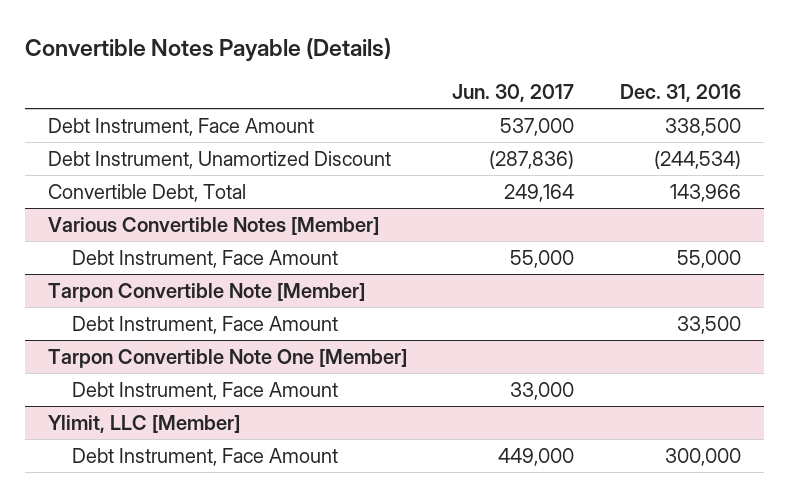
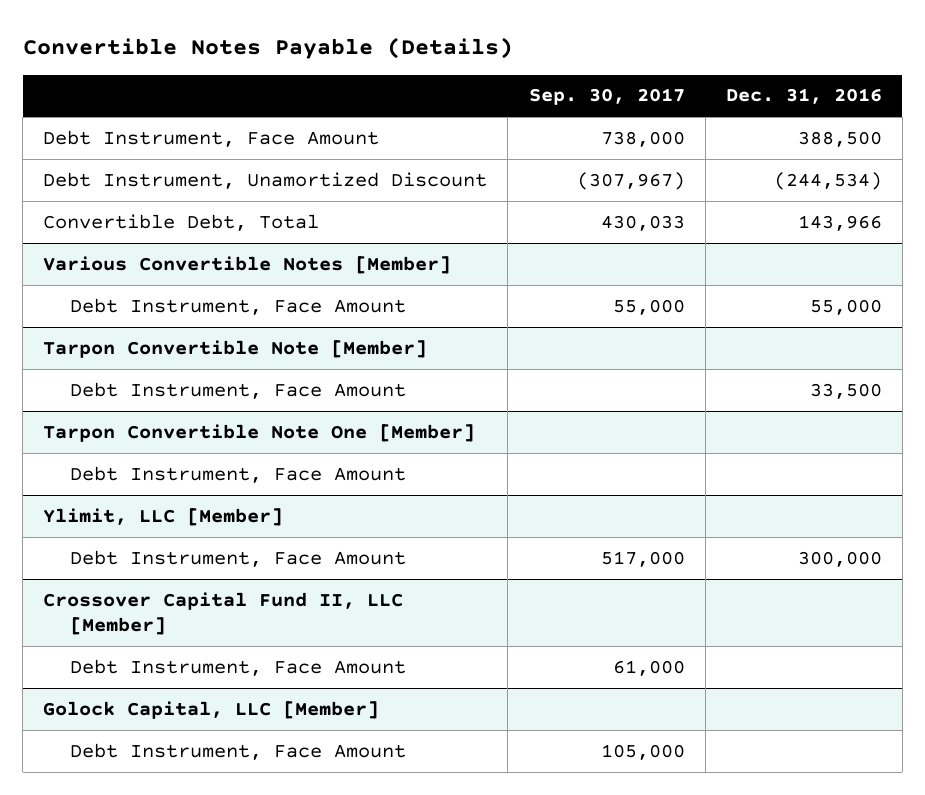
[452,84,575,103] Jun. 30, 2017 -> none
none -> [528,88,685,106] Sep. 30, 2017
[664,117,741,136] 338,500 -> [797,130,882,147] 388,500
none -> [43,591,404,636] Crossover Capital Fund II, LLC [Member]
none -> [69,658,406,676] Debt Instrument, Face Amount
none -> [43,700,380,719] Golock Capital, LLC [Member]
none -> [69,742,406,760] Debt Instrument, Face Amount

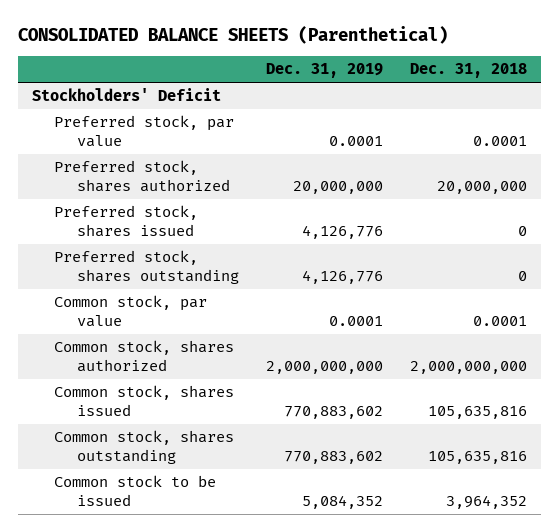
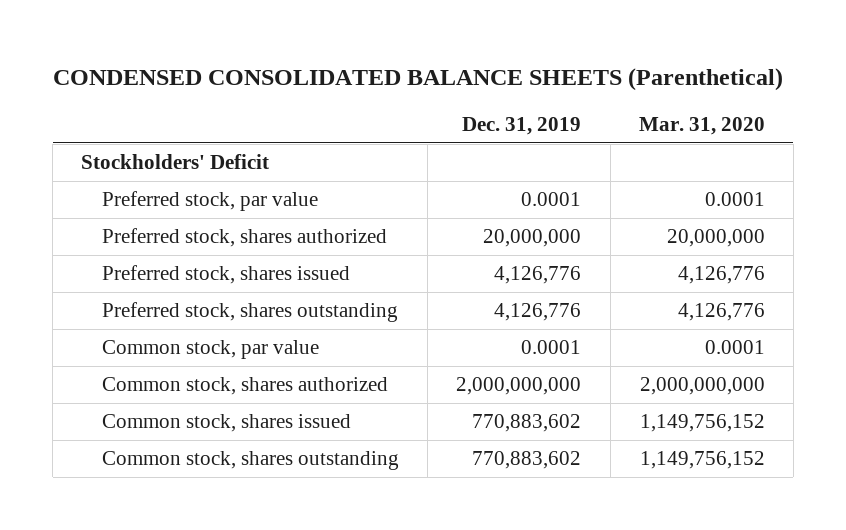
[18,26,449,45] CONSOLIDATED BALANCE SHEETS (Parenthetical) -> [52,67,783,91] CONDENSED CONSOLIDATED BALANCE SHEETS (Parenthetical)
[410,63,528,79] Dec. 31, 2018 -> none
none -> [638,117,765,136] Mar. 31, 2020
[54,475,217,506] Common stock to be issued -> none

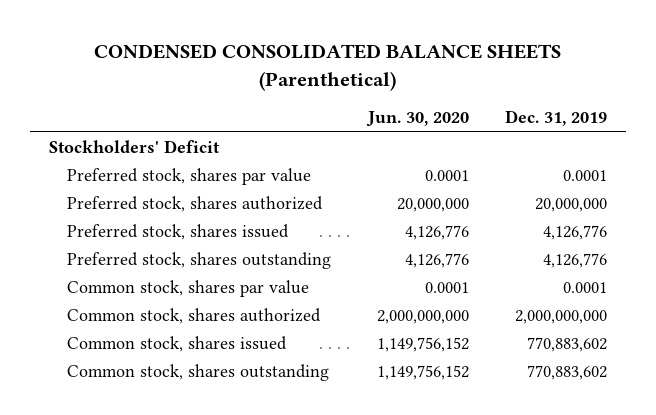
[638,117,765,136] Mar. 31, 2020 -> none
none -> [365,111,469,128] Jun. 30, 2020
[102,191,319,212] Preferred stock, par value -> [67,167,312,185] Preferred stock, shares par value
[102,340,320,360] Common stock, par value -> [67,279,310,297] Common stock, shares par value

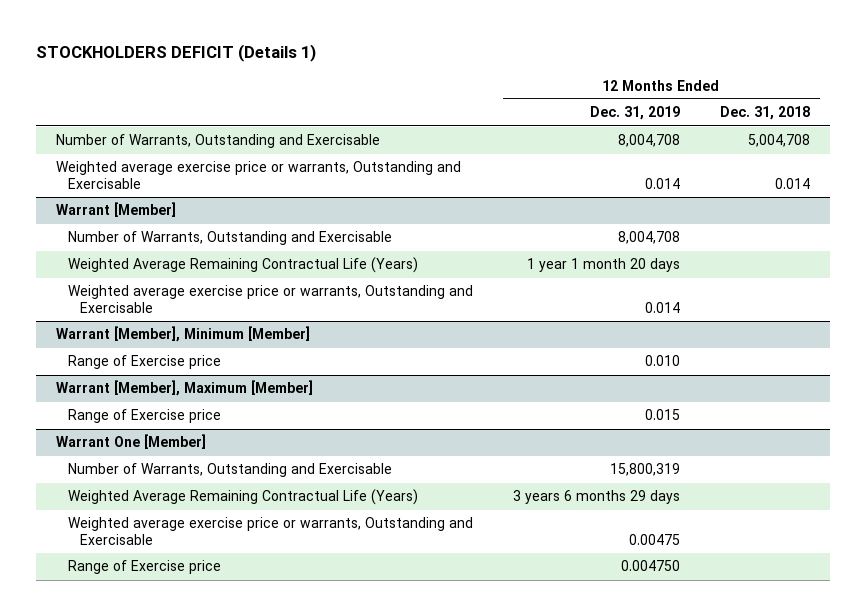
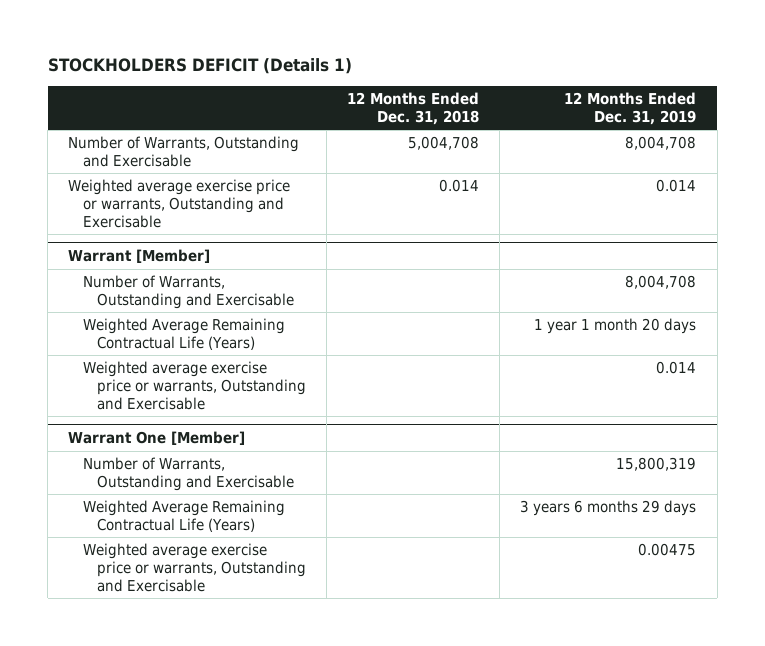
[56,326,311,343] Warrant [Member], Minimum [Member] -> none
[67,355,221,370] Range of Exercise price -> none
[56,380,314,397] Warrant [Member], Maximum [Member] -> none
[67,409,221,424] Range of Exercise price -> none
[67,560,221,575] Range of Exercise price -> none

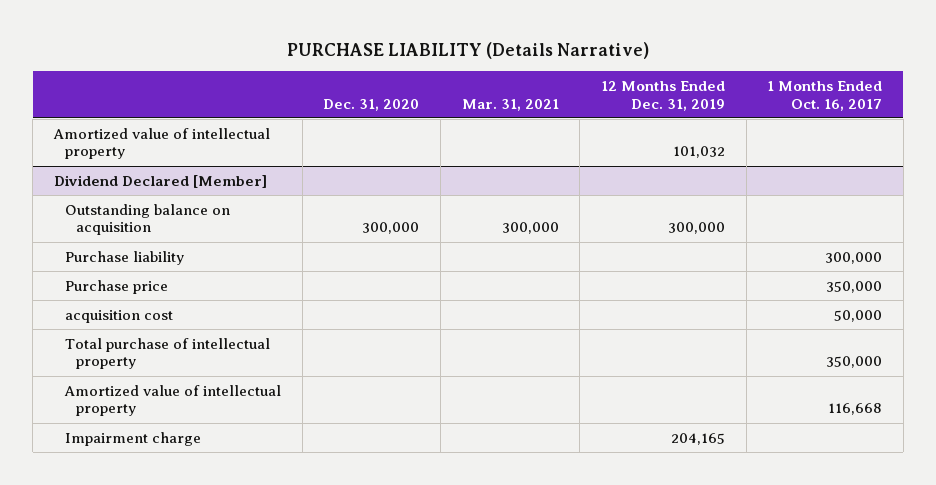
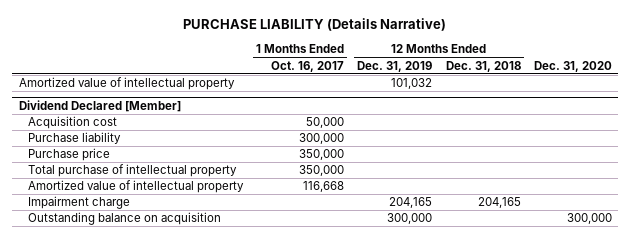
[461,98,559,111] Mar. 31, 2021 -> none
none -> [445,60,521,72] Dec. 31, 2018
none -> [27,116,117,130] Acquisition cost
[64,309,173,323] acquisition cost -> none
[64,203,230,236] Outstanding balance on acquisition -> [27,212,221,226] Outstanding balance on acquisition

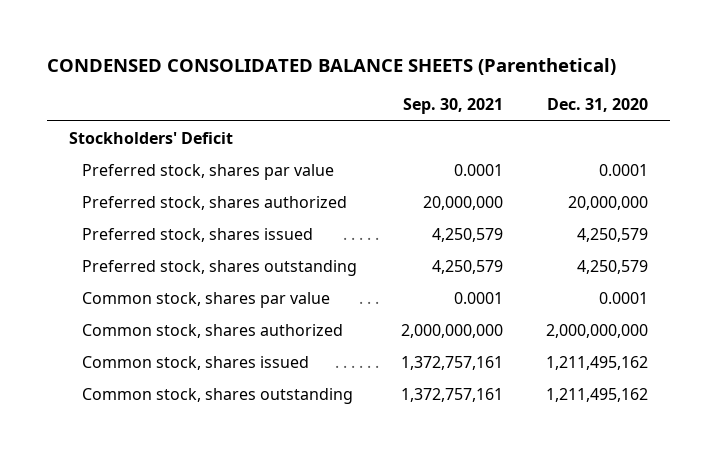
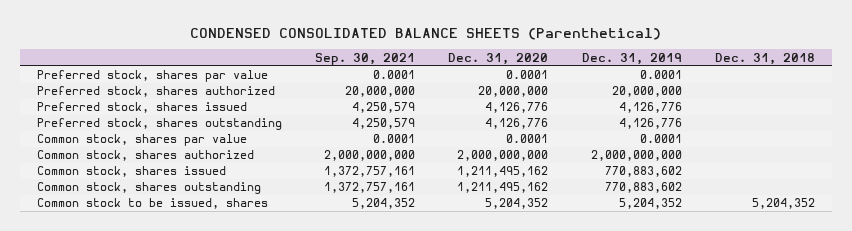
none -> [581,52,682,65] Dec. 31, 2019
none -> [714,52,815,65] Dec. 31, 2018
[69,131,234,144] Stockholders' Deficit -> none
[577,227,649,242] 4,250,579 -> [485,102,549,114] 4,126,776
[577,259,649,274] 4,250,579 -> [485,118,549,130] 4,126,776
none -> [37,198,269,210] Common stock to be issued, shares

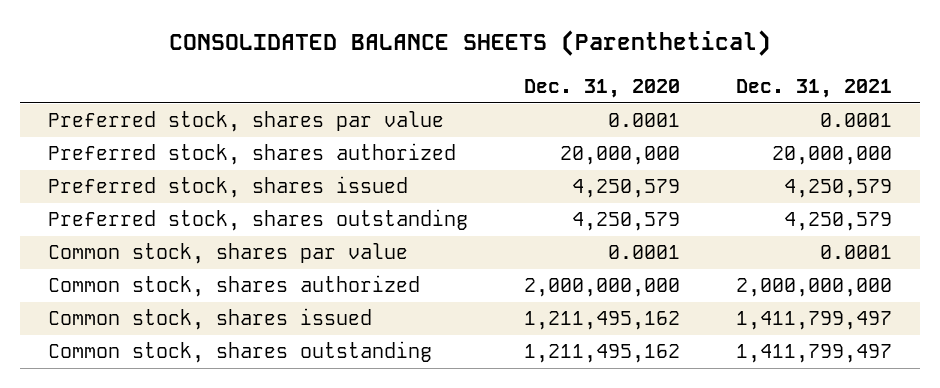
[189,27,661,40] CONDENSED CONSOLIDATED BALANCE SHEETS (Parenthetical) -> [168,30,771,57] CONSOLIDATED BALANCE SHEETS (Parenthetical)
[315,52,416,65] Sep. 30, 2021 -> none
[581,52,682,65] Dec. 31, 2019 -> none
[714,52,815,65] Dec. 31, 2018 -> none
none -> [735,79,892,99] Dec. 31, 2021
[485,102,549,114] 4,126,776 -> [571,179,680,199] 4,250,579
[485,118,549,130] 4,126,776 -> [571,212,680,232] 4,250,579
[37,198,269,210] Common stock to be issued, shares -> none

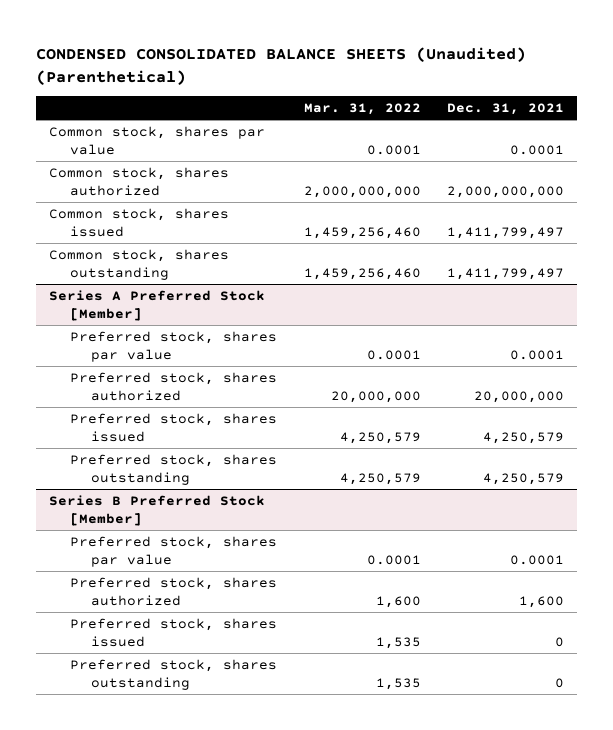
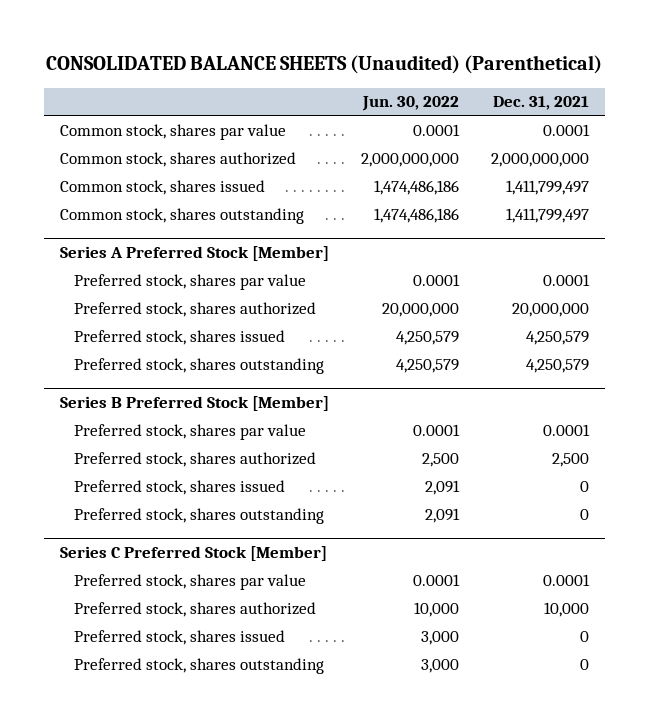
[36,46,527,85] CONDENSED CONSOLIDATED BALANCE SHEETS (Unaudited) (Parenthetical) -> [46,55,603,75] CONSOLIDATED BALANCE SHEETS (Unaudited) (Parenthetical)
[303,103,421,116] Mar. 31, 2022 -> none
none -> [361,96,459,112] Jun. 30, 2022
[518,595,564,608] 1,600 -> [551,452,589,467] 2,500
none -> [59,545,327,561] Series C Preferred Stock [Member]
none -> [74,573,307,590] Preferred stock, shares par value
none -> [74,601,317,617] Preferred stock, shares authorized
none -> [74,629,286,645] Preferred stock, shares issued
none -> [74,657,325,674] Preferred stock, shares outstanding

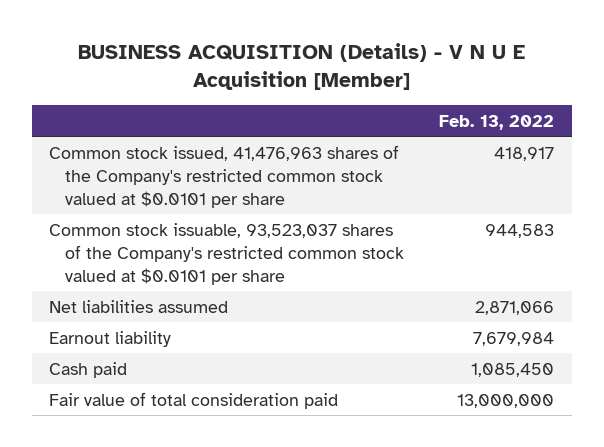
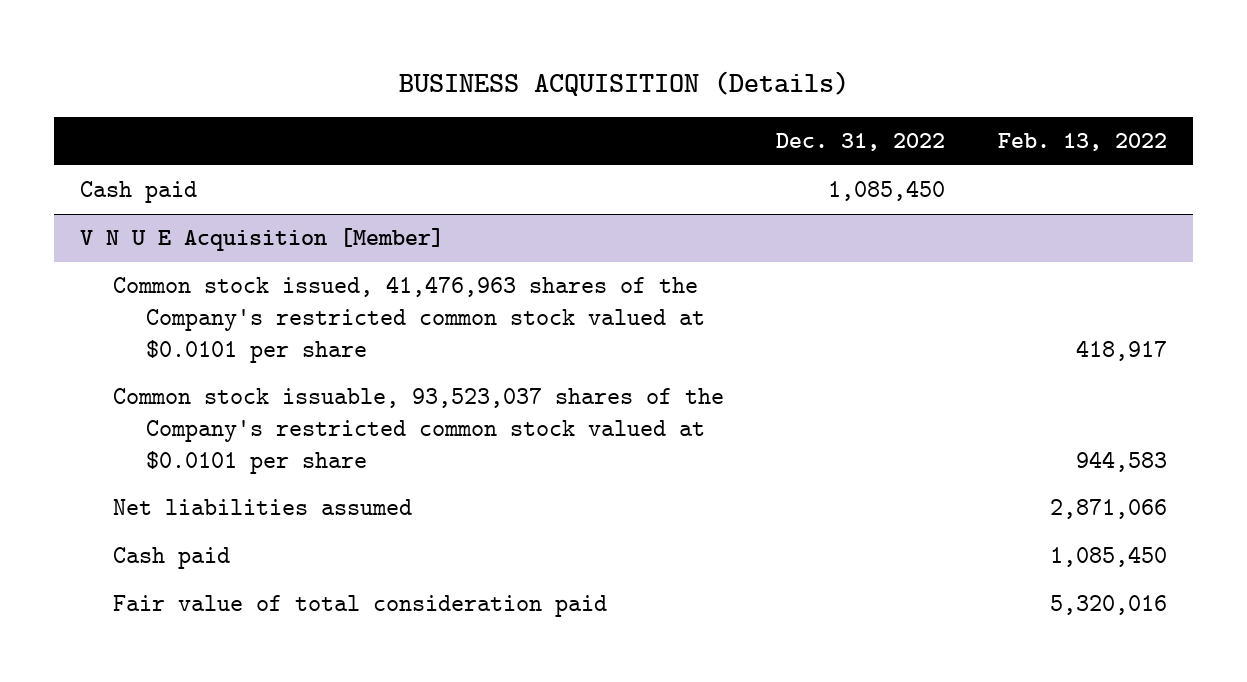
[77,43,525,91] BUSINESS ACQUISITION (Details) - V N U E Acquisition [Member] -> [398,71,849,97] BUSINESS ACQUISITION (Details)
none -> [776,133,946,152] Dec. 31, 2022
none -> [80,181,198,204] Cash paid
none -> [80,228,445,252] V N U E Acquisition [Member]
[49,330,172,347] Earnout liability -> none
[457,393,555,408] 13,000,000 -> [1049,595,1167,616] 5,320,016

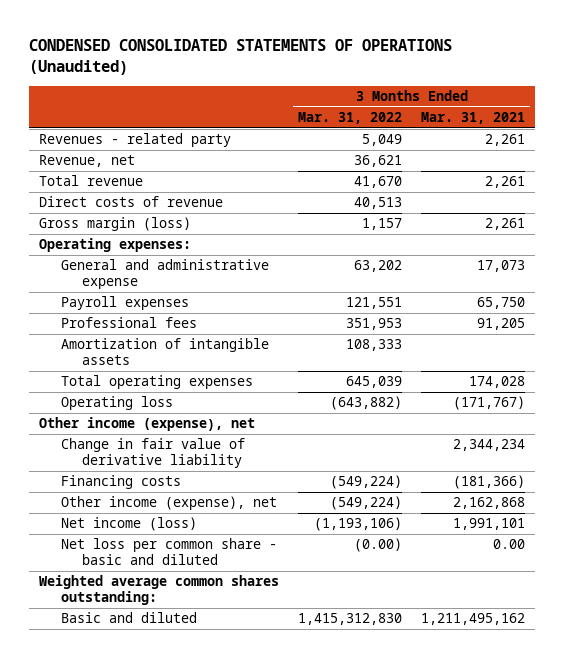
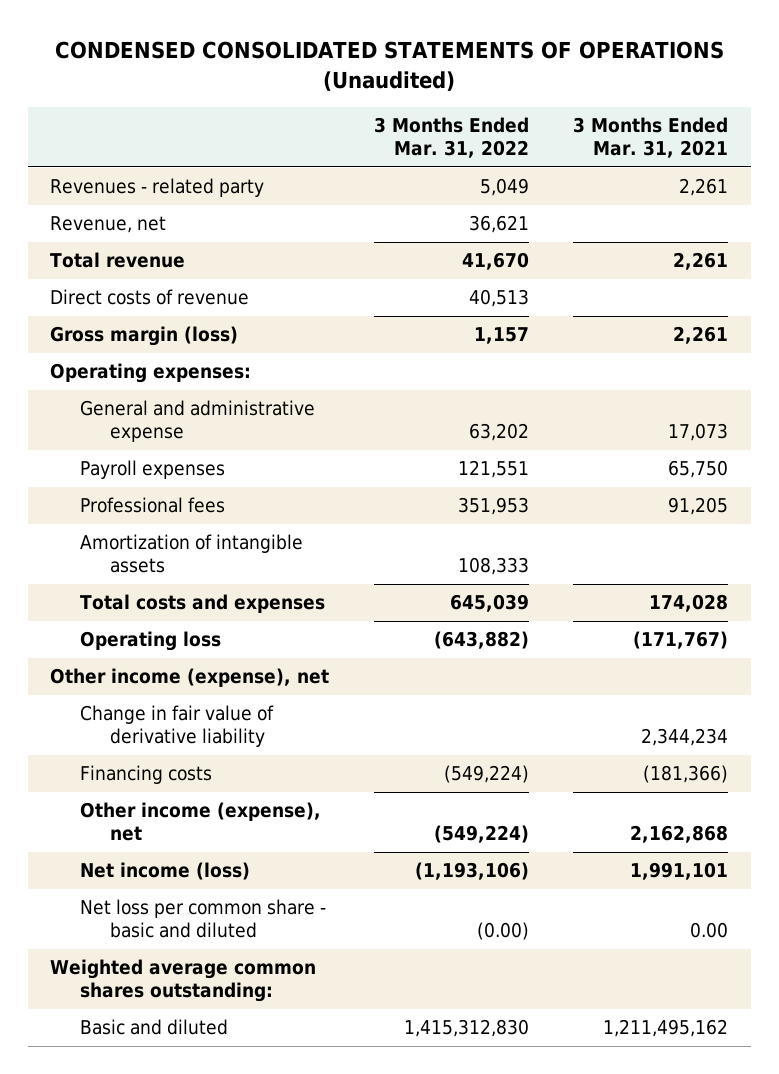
[60,375,253,390] Total operating expenses -> [80,594,326,614] Total costs and expenses

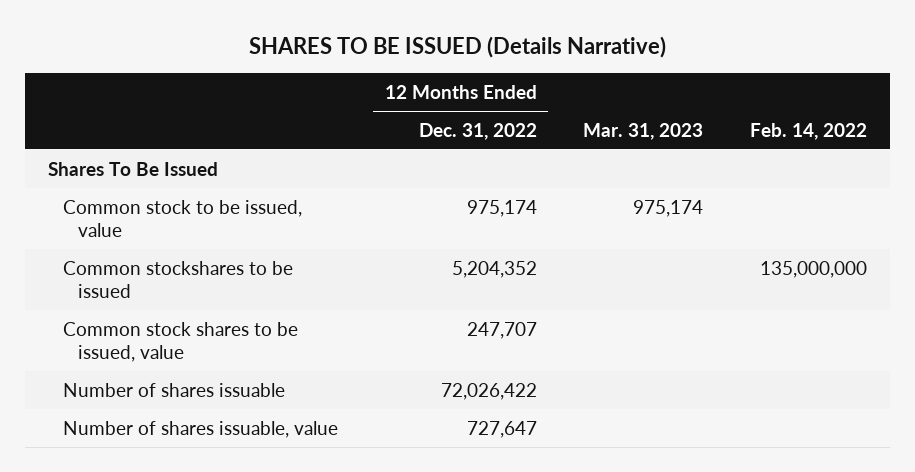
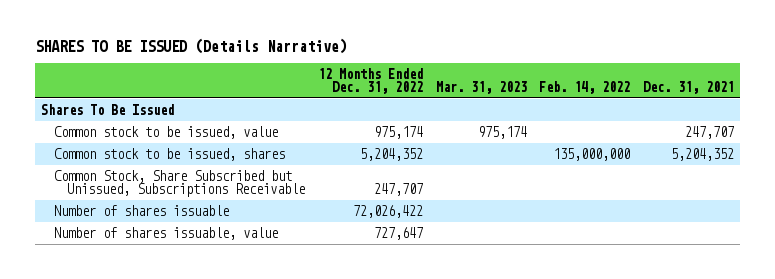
none -> [643,81,735,95] Dec. 31, 2021
[63,260,294,298] Common stockshares to be issued -> [54,147,286,161] Common stock to be issued, shares
[63,321,299,362] Common stock shares to be issued, value -> [54,169,306,198] Common Stock, Share Subscribed but Unissued, Subscriptions Receivable

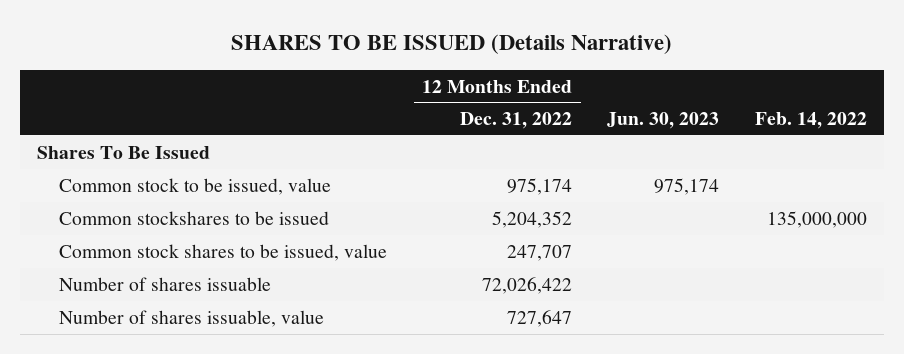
[435,81,527,95] Mar. 31, 2023 -> none
[643,81,735,95] Dec. 31, 2021 -> none
none -> [607,112,720,130] Jun. 30, 2023
[54,147,286,161] Common stock to be issued, shares -> [59,210,330,225] Common stockshares to be issued
[54,169,306,198] Common Stock, Share Subscribed but Unissued, Subscriptions Receivable -> [59,243,388,261] Common stock shares to be issued, value

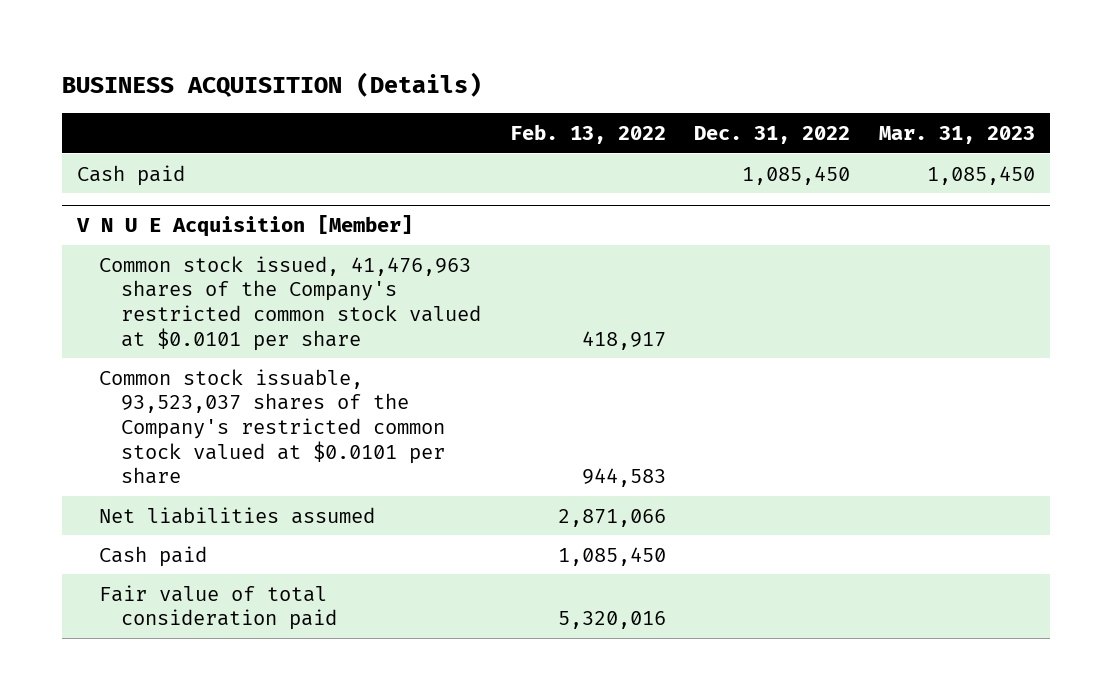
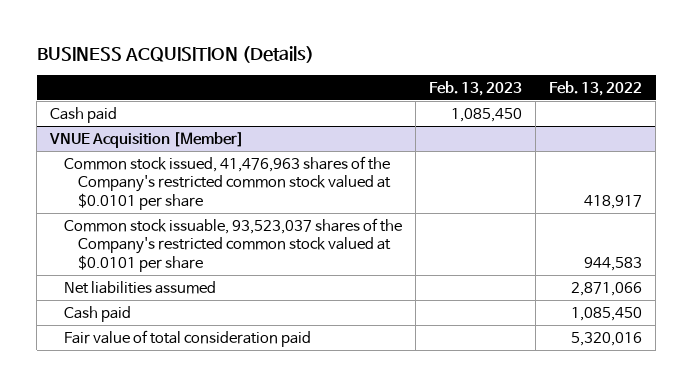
[694,125,851,144] Dec. 31, 2022 -> none
[879,125,1036,144] Mar. 31, 2023 -> none
none -> [429,80,523,96] Feb. 13, 2023
[75,215,413,238] V N U E Acquisition [Member] -> [49,131,245,148] VNUE Acquisition [Member]

